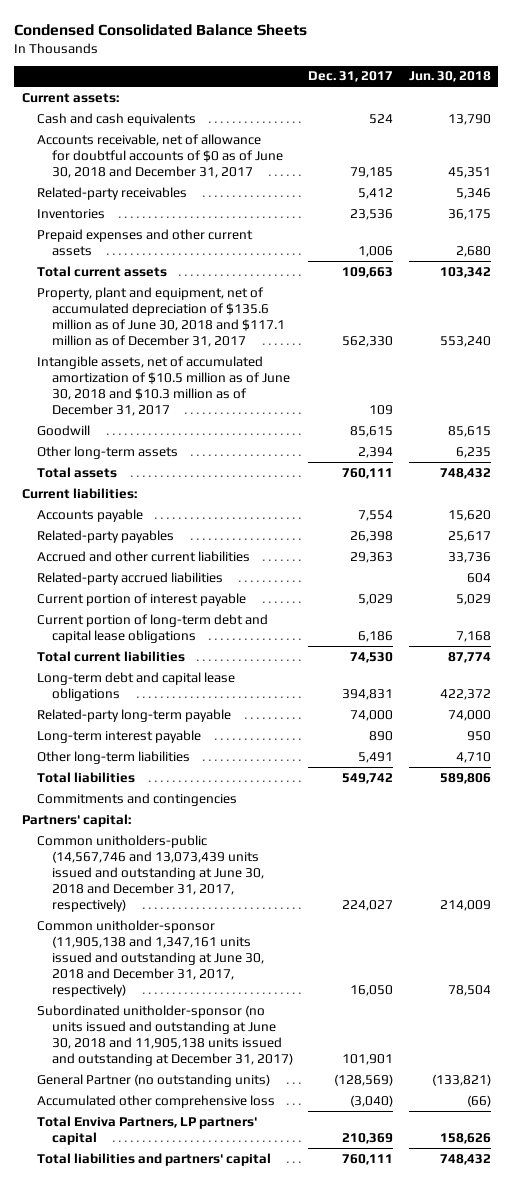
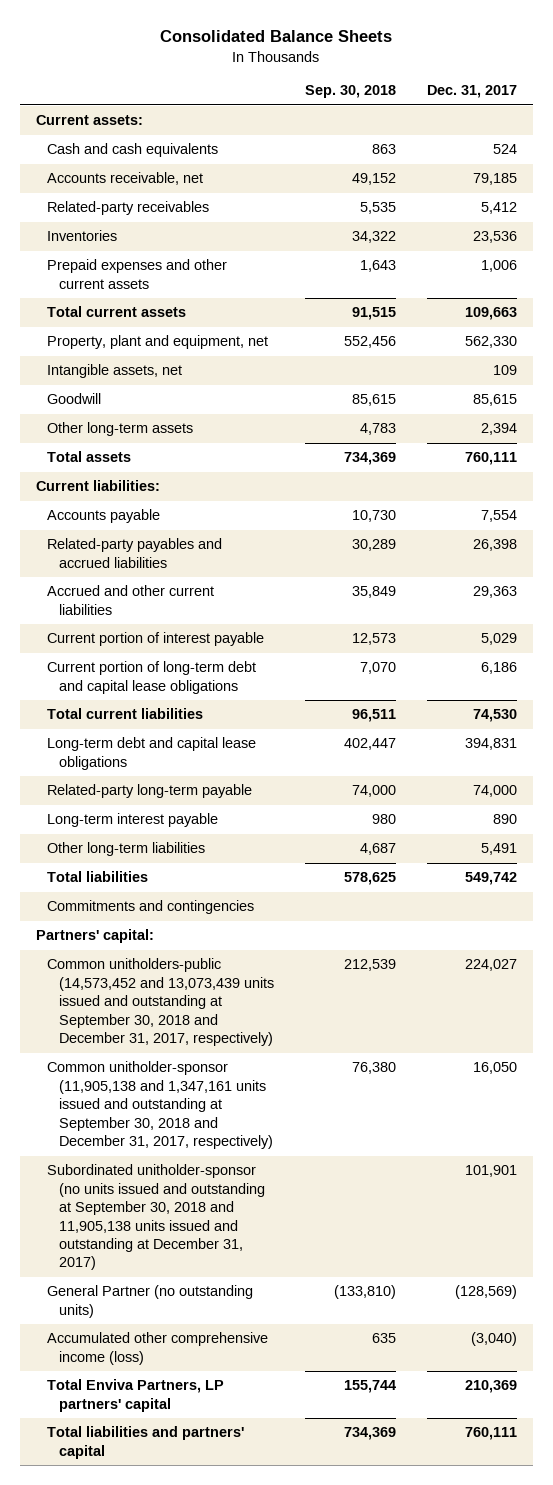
[13,23,307,36] Condensed Consolidated Balance Sheets -> [160,30,393,43] Consolidated Balance Sheets
[408,71,491,83] Jun. 30, 2018 -> none
none -> [304,85,396,99] Sep. 30, 2018
[36,133,284,178] Accounts receivable, net of allowance for doubtful accounts of $0 as of June 30, 2018 and December 31, 2017 -> [47,172,204,186] Accounts receivable, net
[36,286,286,347] Property, plant and equipment, net of accumulated depreciation of $135.6 million as of June 30, 2018 and $117.1 million as of December 31, 2017 -> [47,335,269,350] Property, plant and equipment, net
[36,355,291,416] Intangible assets, net of accumulated amortization of $10.5 million as of June 30, 2018 and $10.3 million as of December 31, 2017 -> [47,364,183,379] Intangible assets, net
[36,529,174,543] Related-party payables -> [47,538,223,568] Related-party payables and accrued liabilities
[36,571,223,585] Related-party accrued liabilities -> none
[36,834,265,913] Common unitholders-public (14,567,746 and 13,073,439 units issued and outstanding at June 30, 2018 and December 31, 2017, respectively) -> [47,958,274,1046] Common unitholders-public (14,573,452 and 13,073,439 units issued and outstanding at September 30, 2018 and December 31, 2017, respectively)
[36,919,265,998] Common unitholder-sponsor (11,905,138 and 1,347,161 units issued and outstanding at June 30, 2018 and December 31, 2017, respectively) -> [47,1061,273,1149] Common unitholder-sponsor (11,905,138 and 1,347,161 units issued and outstanding at September 30, 2018 and December 31, 2017, respectively)
[36,1004,294,1066] Subordinated unitholder-sponsor (no units issued and outstanding at June 30, 2018 and 11,905,138 units issued and outstanding at December 31, 2017) -> [47,1164,265,1271] Subordinated unitholder-sponsor (no units issued and outstanding at September 30, 2018 and 11,905,138 units issued and outstanding at December 31, 2017)
[36,1094,275,1108] Accumulated other comprehensive loss -> [47,1332,269,1365] Accumulated other comprehensive income (loss)

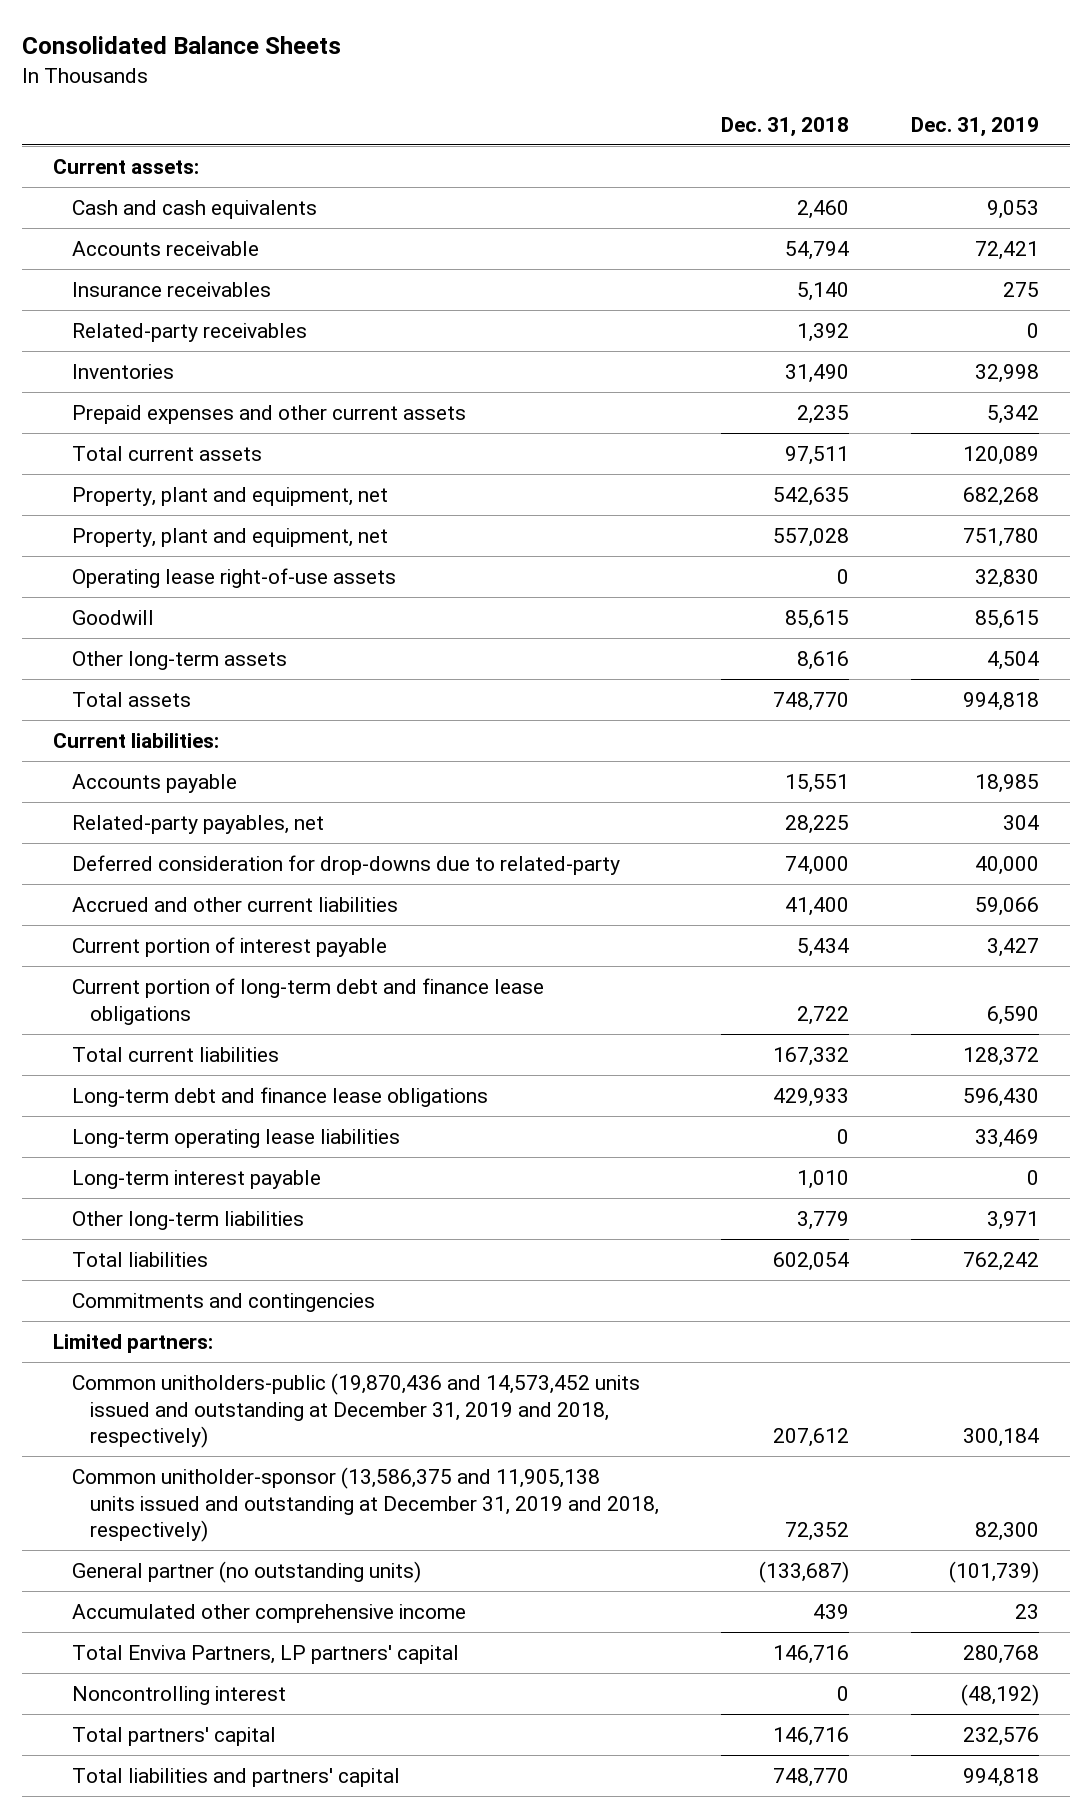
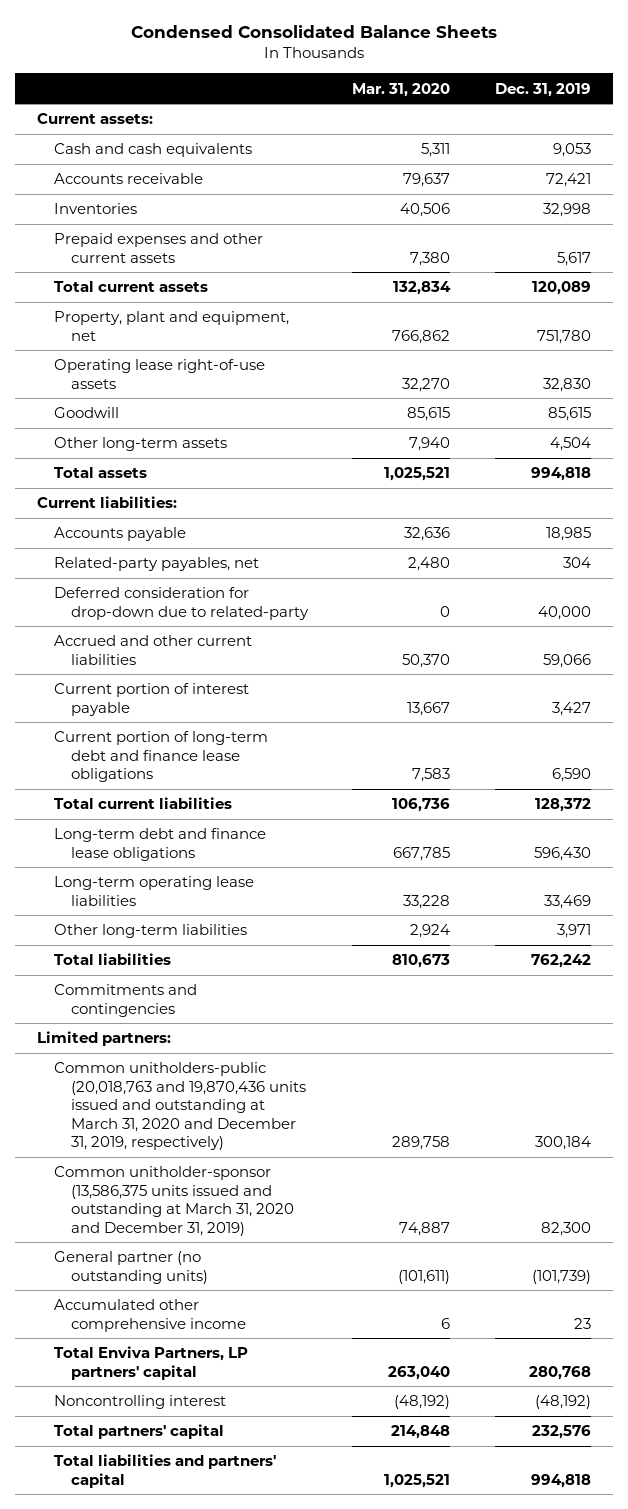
[21,36,341,55] Consolidated Balance Sheets -> [131,25,498,39] Condensed Consolidated Balance Sheets
[721,116,850,137] Dec. 31, 2018 -> none
none -> [352,82,451,97] Mar. 31, 2020
[71,282,271,298] Insurance receivables -> none
[71,323,307,343] Related-party receivables -> none
[987,405,1040,425] 5,342 -> [557,251,592,266] 5,617
[71,487,388,507] Property, plant and equipment, net -> none
[71,855,620,876] Deferred consideration for drop-downs due to related-party -> [53,587,309,620] Deferred consideration for drop-down due to related-party
[71,1170,321,1190] Long-term interest payable -> none
[71,1373,640,1449] Common unitholders-public (19,870,436 and 14,573,452 units issued and outstanding at December 31, 2019 and 2018, respectively) -> [53,1062,306,1151] Common unitholders-public (20,018,763 and 19,870,436 units issued and outstanding at March 31, 2020 and December 31, 2019, respectively)
[71,1467,660,1543] Common unitholder-sponsor (13,586,375 and 11,905,138 units issued and outstanding at December 31, 2019 and 2018, respectively) -> [53,1166,294,1236] Common unitholder-sponsor (13,586,375 units issued and outstanding at March 31, 2020 and December 31, 2019)

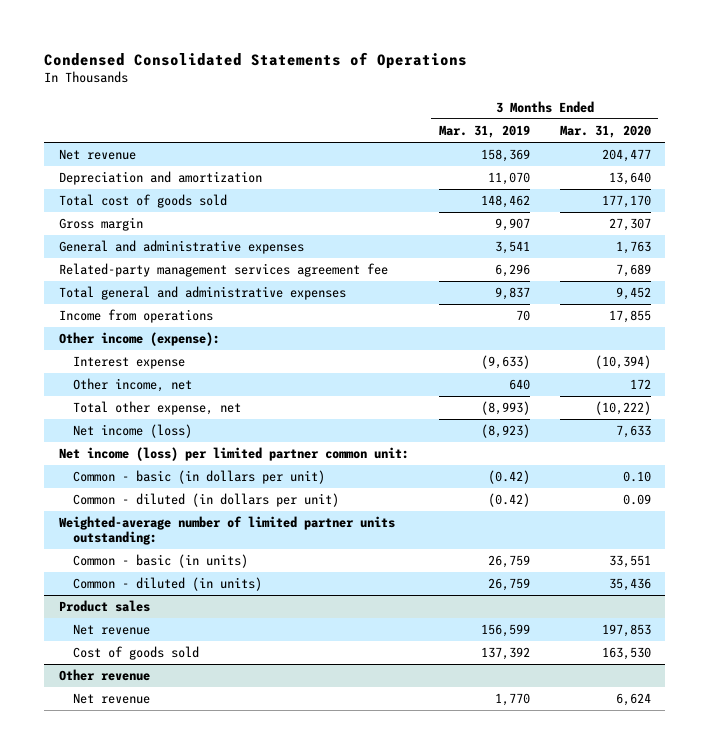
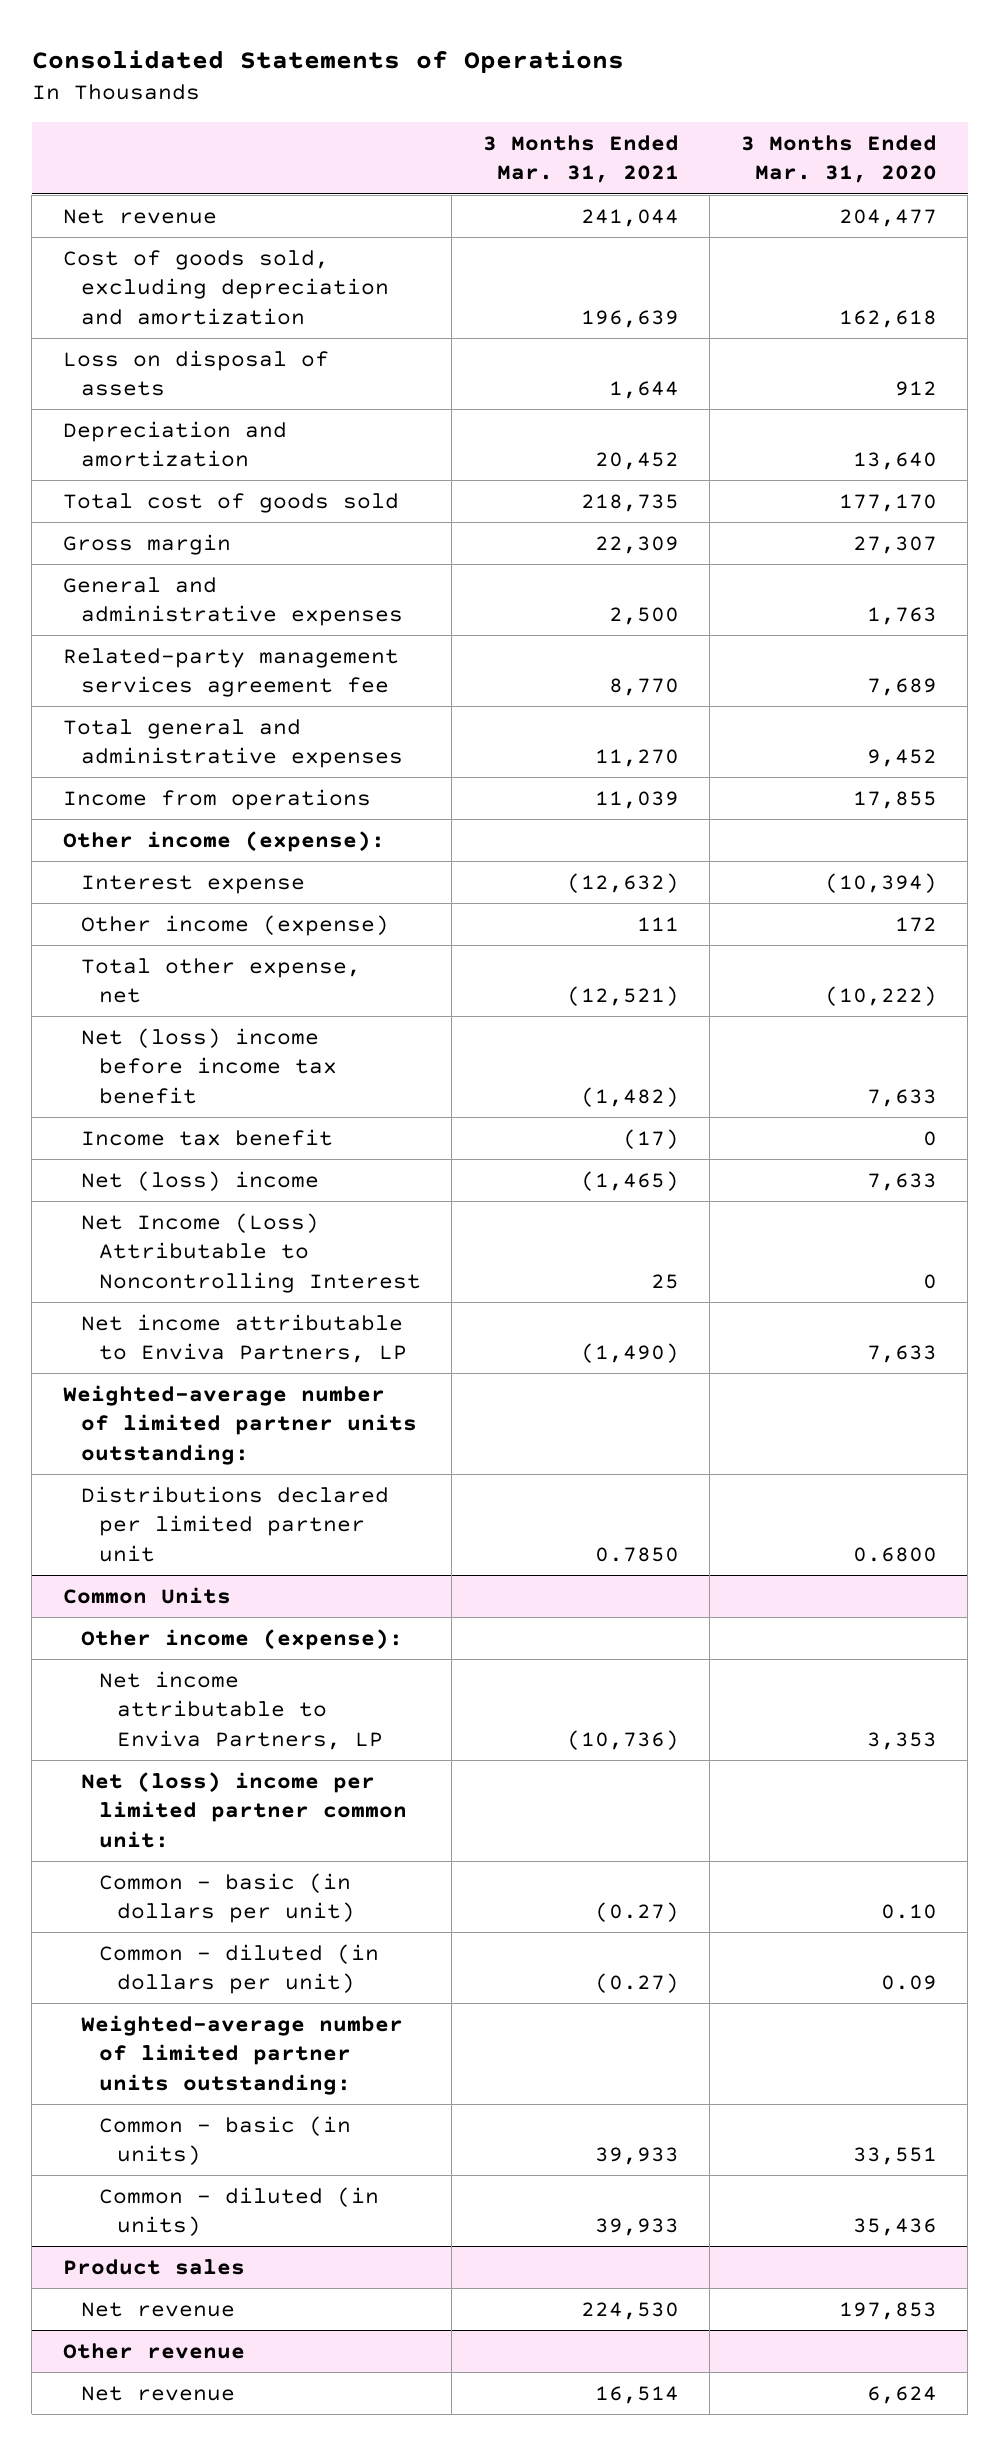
[44,51,468,69] Condensed Consolidated Statements of Operations -> [31,49,624,74] Consolidated Statements of Operations
[438,125,530,139] Mar. 31, 2019 -> none
none -> [482,135,679,184] 3 Months Ended Mar. 31, 2021
none -> [62,249,389,325] Cost of goods sold, excluding depreciation and amortization
none -> [62,349,329,397] Loss on disposal of assets
[73,378,193,393] Other income, net -> [80,914,389,936] Other income (expense)
none -> [80,1027,337,1104] Net (loss) income before income tax benefit
none -> [80,1128,333,1146] Income tax benefit
none -> [80,1170,319,1191] Net (loss) income
none -> [80,1212,421,1293] Net Income (Loss) Attributable to Noncontrolling Interest
[73,424,193,439] Net income (loss) -> [80,1313,407,1364] Net income attributable to Enviva Partners, LP
none -> [62,1384,417,1465] Weighted-average number of limited partner units outstanding:
none -> [80,1485,389,1562] Distributions declared per limited partner unit
none -> [62,1586,231,1604] Common Units
none -> [80,1628,403,1650] Other income (expense):
none -> [98,1670,383,1750] Net income attributable to Enviva Partners, LP
[59,447,410,462] Net income (loss) per limited partner common unit: -> [80,1771,407,1848] Net (loss) income per limited partner common unit:
[73,646,200,661] Cost of goods sold -> none

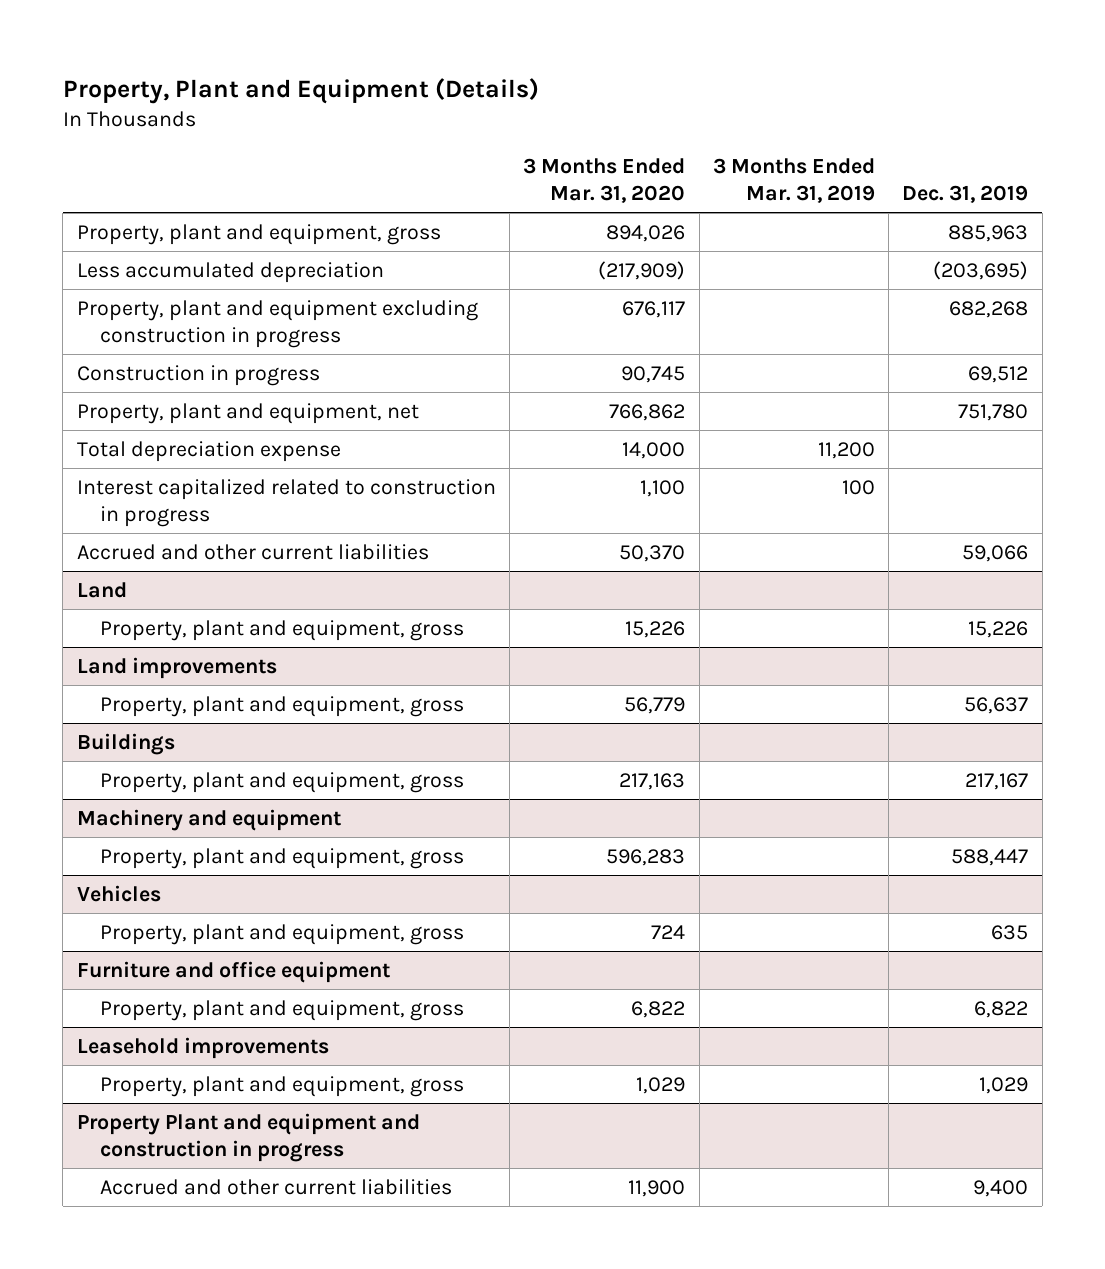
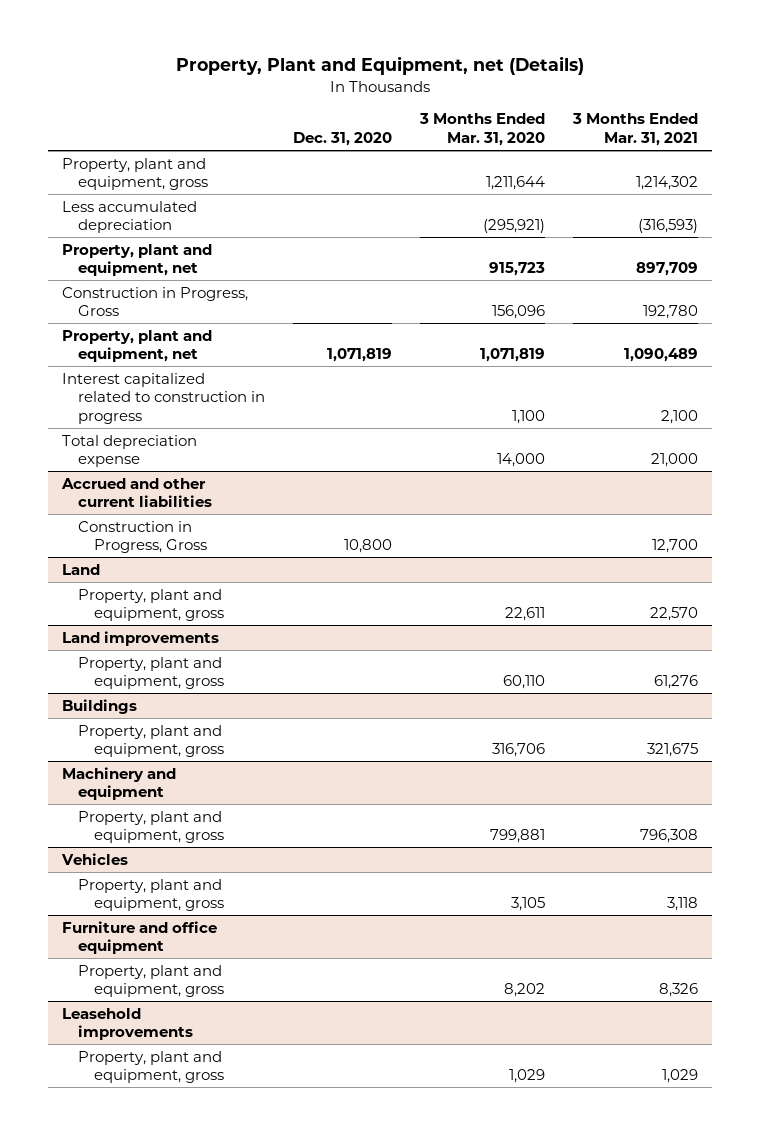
[62,77,539,104] Property, Plant and Equipment (Details) -> [175,56,584,76] Property, Plant and Equipment, net (Details)
[712,158,875,204] 3 Months Ended Mar. 31, 2019 -> none
[902,185,1029,204] Dec. 31, 2019 -> none
none -> [292,131,392,146] Dec. 31, 2020
none -> [571,113,698,146] 3 Months Ended Mar. 31, 2021
[606,224,686,242] 894,026 -> [485,176,545,191] 1,211,644
[598,260,686,280] (217,909) -> [482,219,545,234] (295,921)
[76,299,478,348] Property, plant and equipment excluding construction in progress -> [61,243,212,277] Property, plant and equipment, net
[622,300,686,318] 676,117 -> [488,262,545,277] 915,723
[76,364,320,386] Construction in progress -> [61,286,248,317] Construction in Progress, Gross
[621,365,686,383] 90,745 -> [491,305,545,320] 156,096
[609,403,686,421] 766,862 -> [479,348,545,363] 1,071,819
[76,543,429,560] Accrued and other current liabilities -> none
[76,440,341,462] Total depreciation expense -> [61,434,197,468] Total depreciation expense
none -> [60,477,212,508] Accrued and other current liabilities
none -> [77,520,208,554] Construction in Progress, Gross
[625,620,686,638] 15,226 -> [504,607,545,622] 22,611
[624,696,686,714] 56,779 -> [502,675,545,690] 60,110
[619,772,686,790] 217,163 -> [491,743,545,758] 316,706
[606,848,686,866] 596,283 -> [489,829,545,844] 799,881
[651,924,686,939] 724 -> [510,897,545,912] 3,105
[631,1000,686,1018] 6,822 -> [503,983,545,998] 8,202
[76,1112,420,1162] Property Plant and equipment and construction in progress -> none
[99,1178,452,1195] Accrued and other current liabilities -> none

